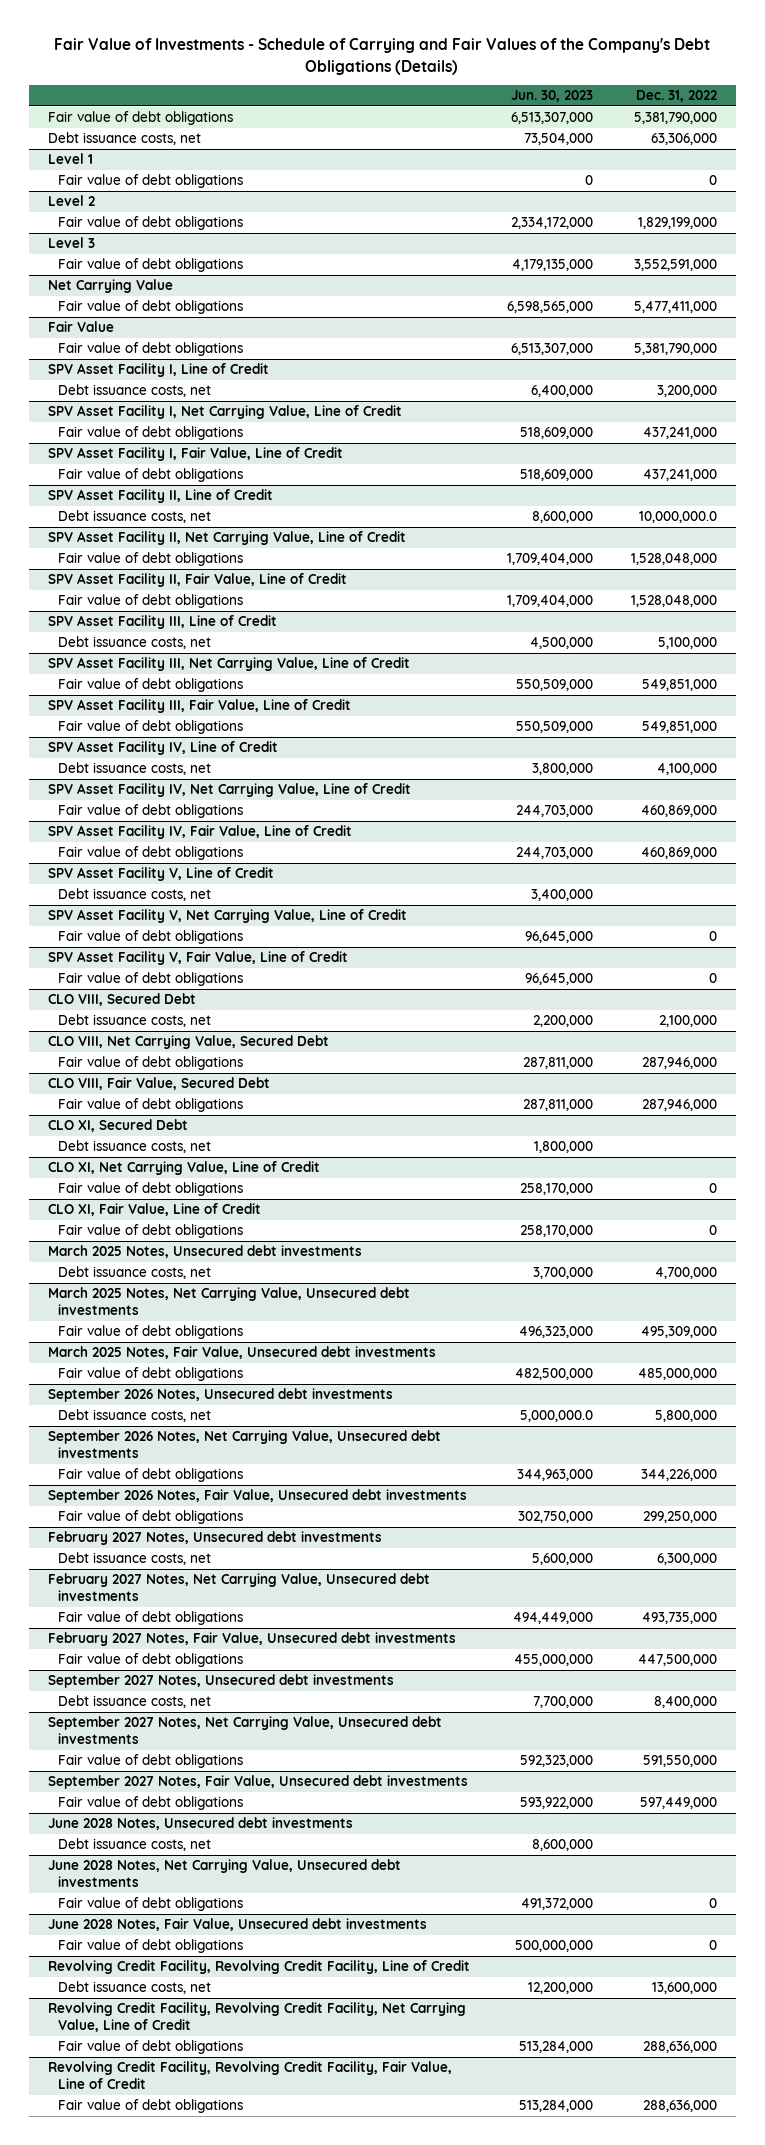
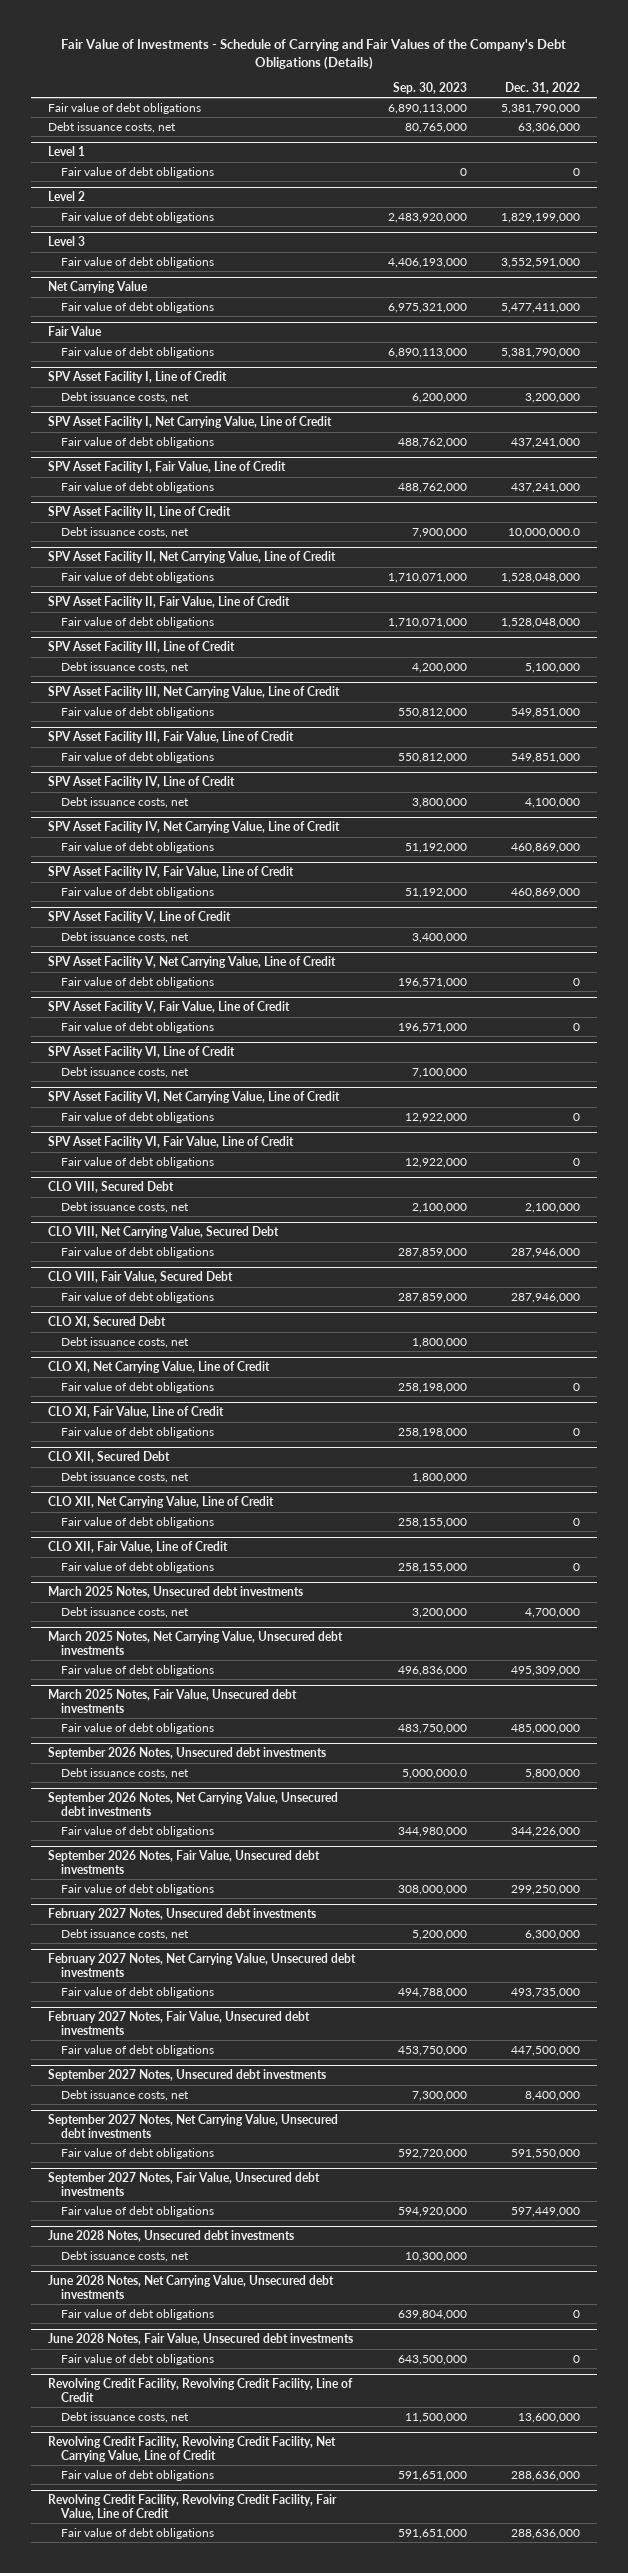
[511,90,594,103] Jun. 30, 2023 -> none
none -> [393,82,468,95] Sep. 30, 2023
none -> [47,1046,235,1059] SPV Asset Facility VI, Line of Credit
none -> [61,1066,190,1078] Debt issuance costs, net
none -> [47,1091,340,1104] SPV Asset Facility VI, Net Carrying Value, Line of Credit
none -> [61,1111,215,1123] Fair value of debt obligations
none -> [47,1136,294,1149] SPV Asset Facility VI, Fair Value, Line of Credit
none -> [61,1156,215,1168] Fair value of debt obligations
none -> [47,1451,170,1464] CLO XII, Secured Debt
none -> [61,1471,190,1483] Debt issuance costs, net
none -> [47,1496,274,1509] CLO XII, Net Carrying Value, Line of Credit
none -> [61,1516,215,1528] Fair value of debt obligations
none -> [47,1541,228,1554] CLO XII, Fair Value, Line of Credit
none -> [61,1561,215,1573] Fair value of debt obligations

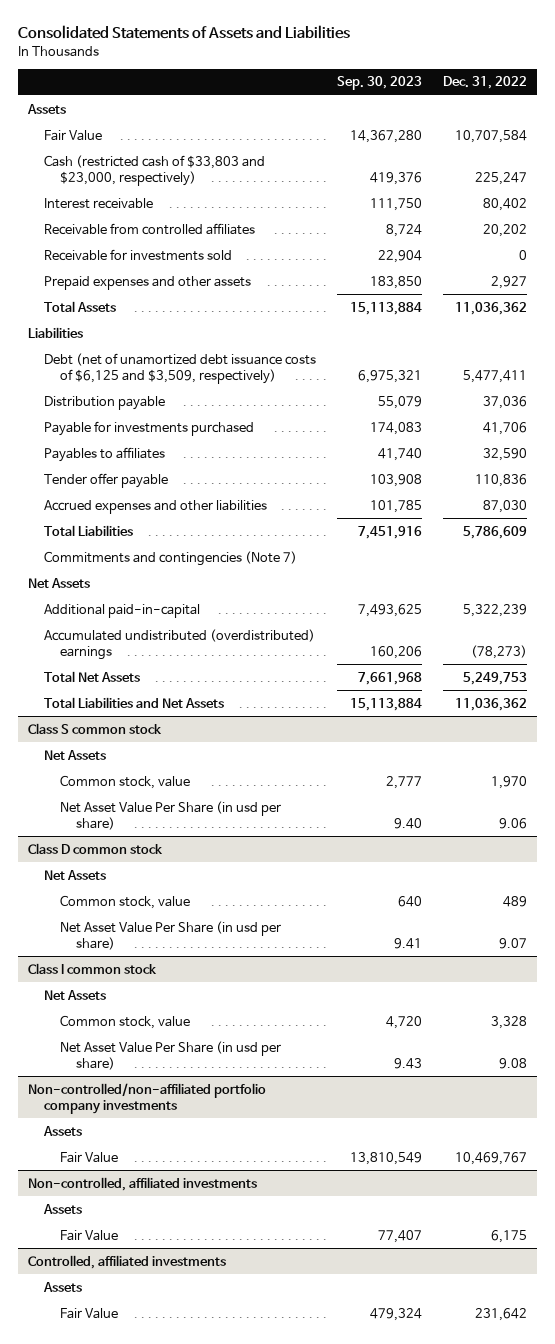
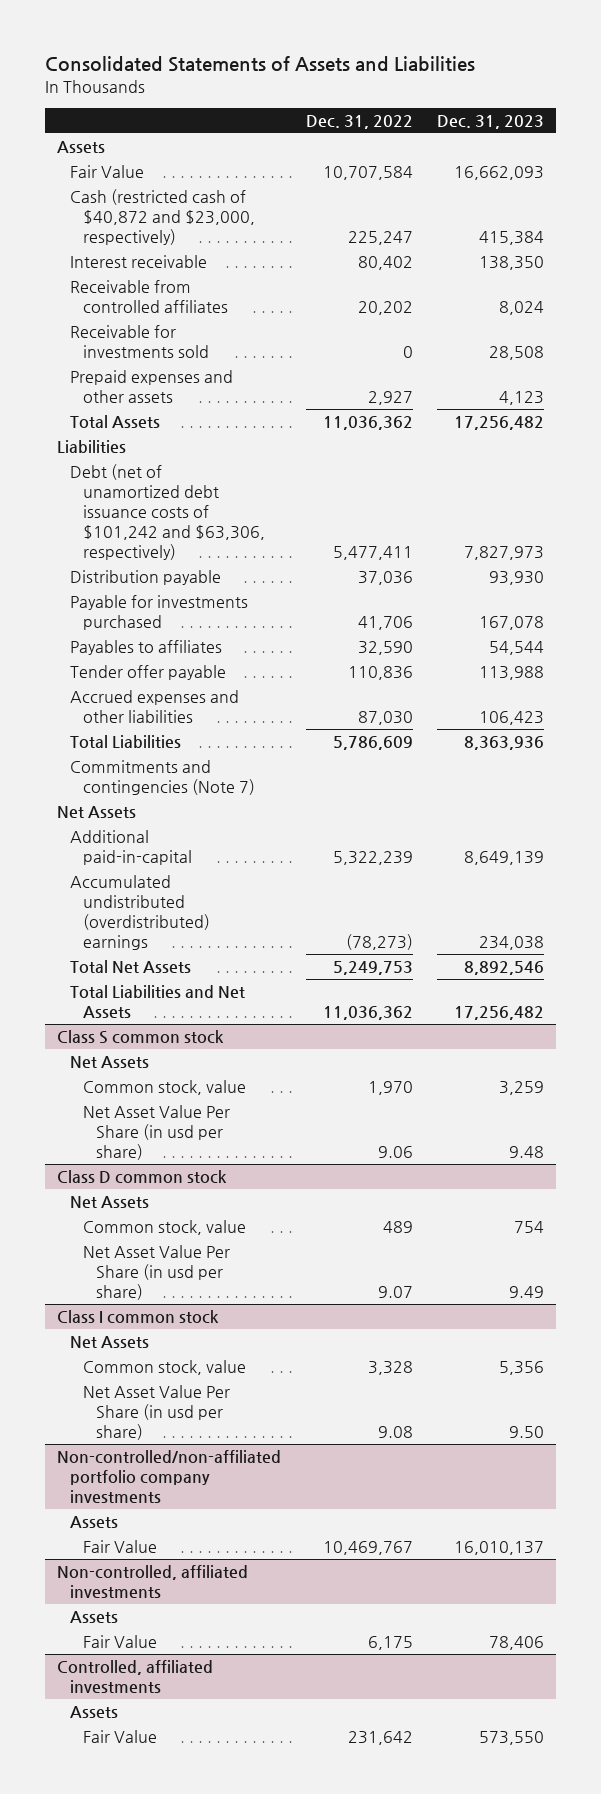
[336,76,422,91] Sep. 30, 2023 -> none
none -> [437,115,545,130] Dec. 31, 2023
[44,154,266,186] Cash (restricted cash of $33,803 and $23,000, respectively) -> [70,189,256,246] Cash (restricted cash of $40,872 and $23,000, respectively)
[44,352,317,384] Debt (net of unamortized debt issuance costs of $6,125 and $3,509, respectively) -> [70,464,266,561] Debt (net of unamortized debt issuance costs of $101,242 and $63,306, respectively)

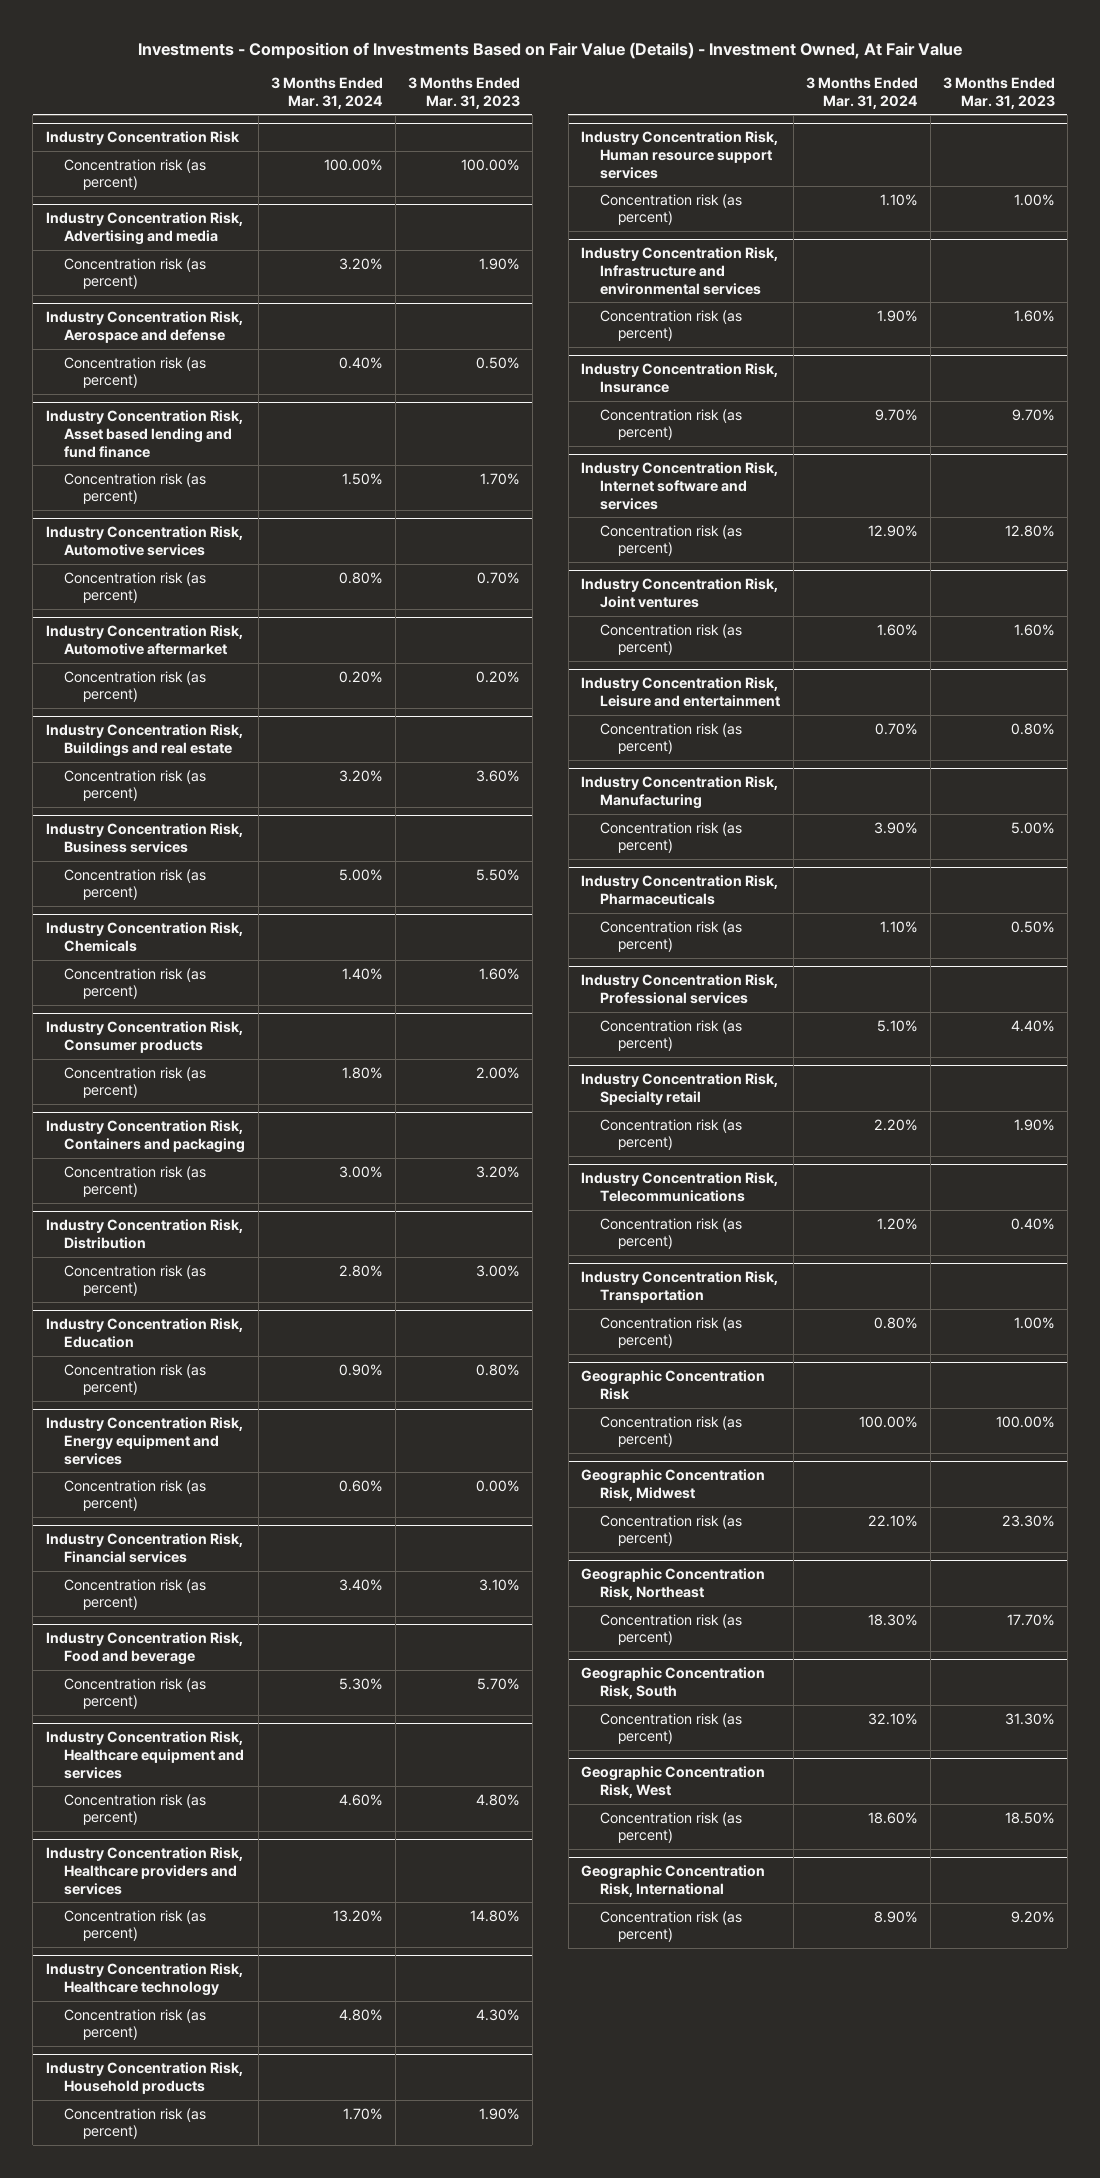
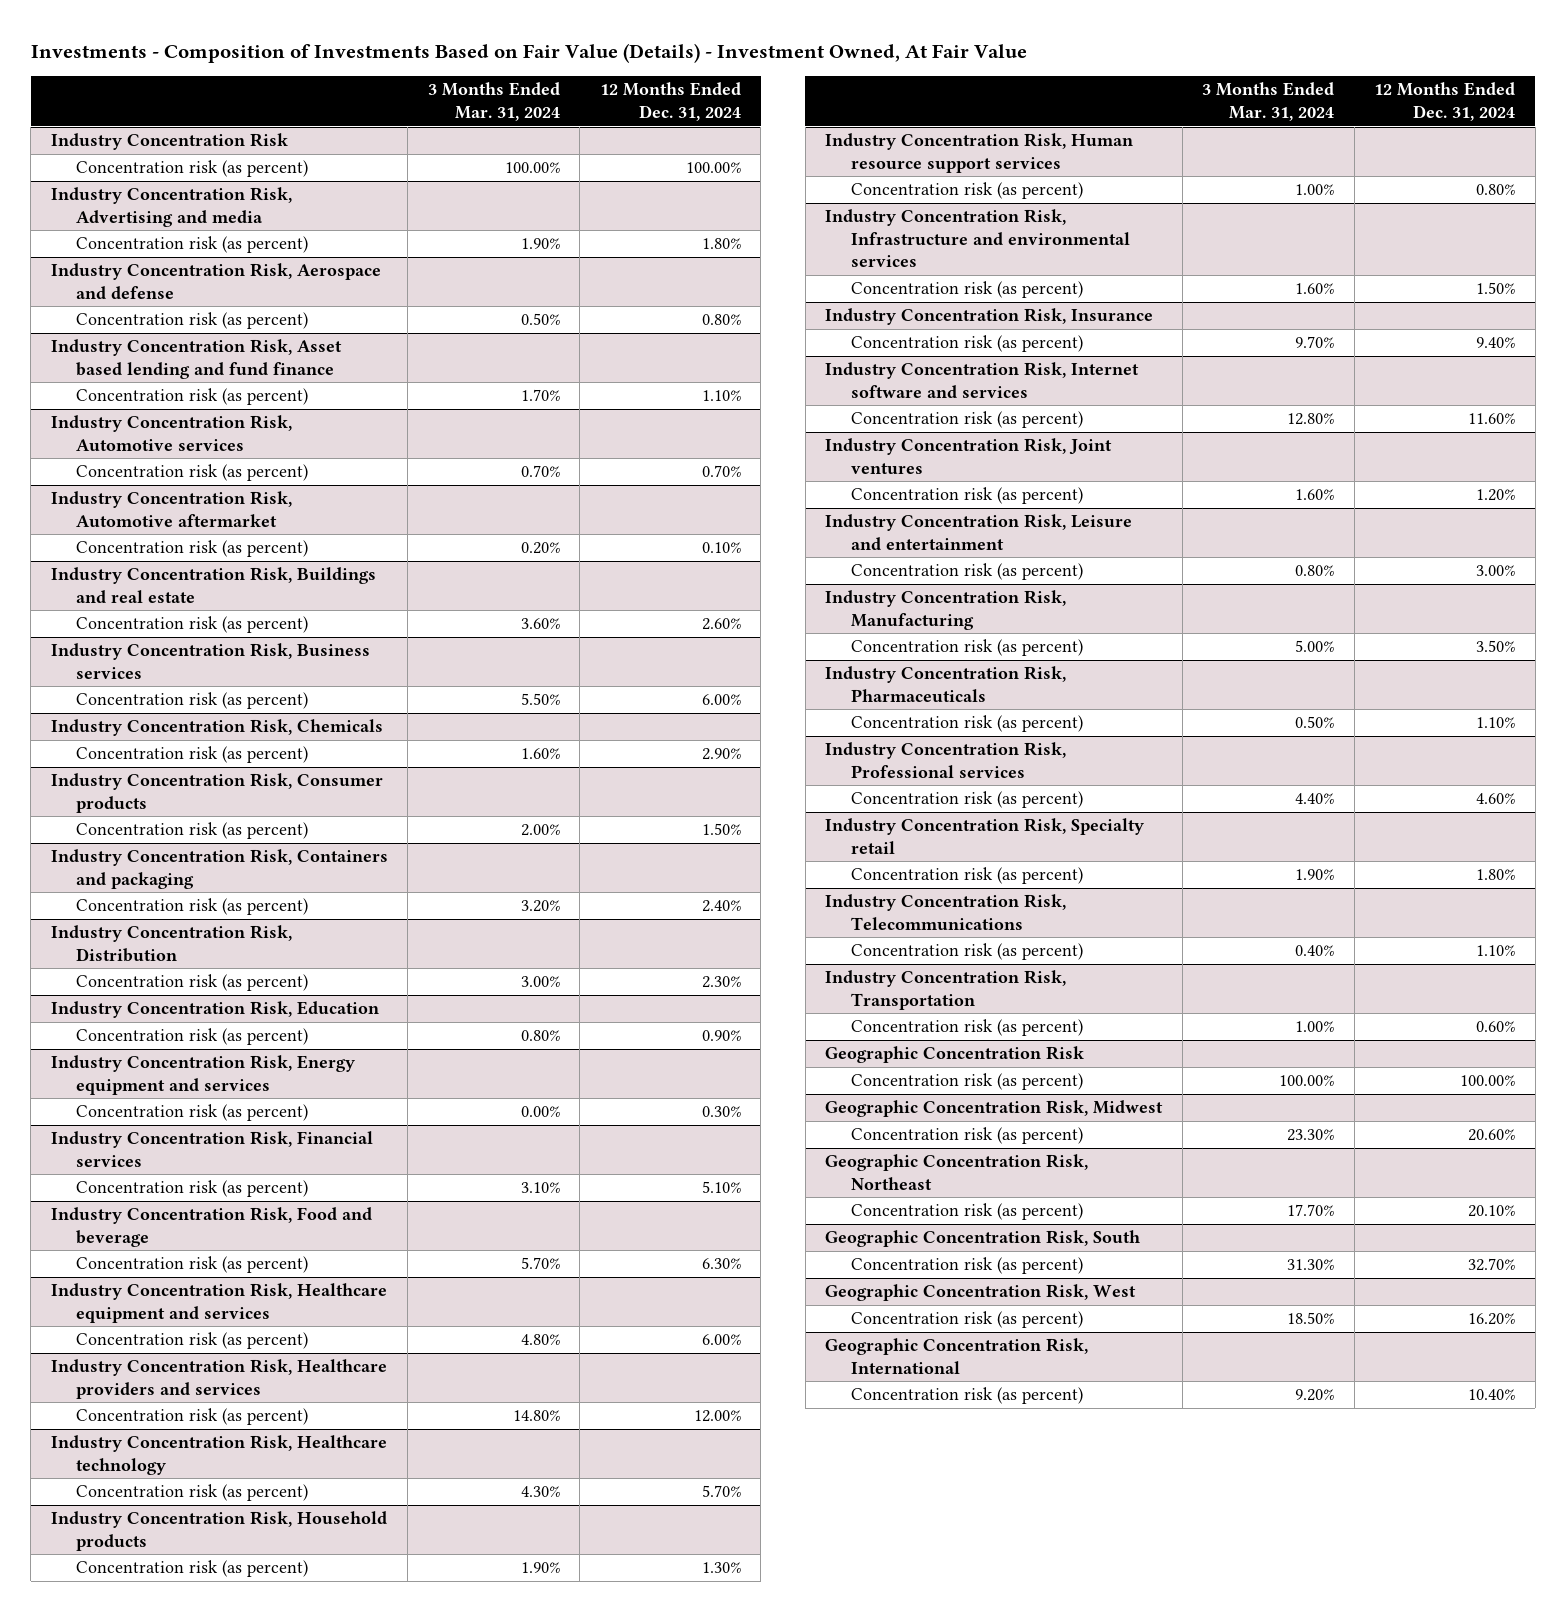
[407,77,520,109] 3 Months Ended Mar. 31, 2023 -> none
none -> [599,82,741,121] 12 Months Ended Dec. 31, 2024
[338,257,383,270] 3.20% -> [520,238,560,250] 1.90%
[338,356,383,369] 0.40% -> [520,313,560,326] 0.50%
[341,472,383,485] 1.50% -> [520,389,560,402] 1.70%
[338,571,383,584] 0.80% -> [520,465,560,478] 0.70%
[338,769,383,782] 3.20% -> [520,618,560,630] 3.60%
[338,868,383,881] 5.00% -> [520,693,560,706] 5.50%
[341,967,383,980] 1.40% -> [520,748,560,760] 1.60%
[341,1066,383,1079] 1.80% -> [520,824,560,837] 2.00%
[338,1165,383,1178] 3.00% -> [520,900,560,913] 3.20%
[338,1264,383,1277] 2.80% -> [520,976,560,988] 3.00%
[338,1363,383,1376] 0.90% -> [520,1030,560,1042] 0.80%
[338,1479,383,1492] 0.60% -> [520,1106,560,1118] 0.00%
[338,1578,383,1591] 3.40% -> [520,1182,560,1194] 3.10%
[338,1677,383,1690] 5.30% -> [520,1257,560,1270] 5.70%
[338,1793,383,1806] 4.60% -> [520,1334,560,1346] 4.80%
[332,1909,383,1922] 13.20% -> [512,1410,560,1422] 14.80%
[338,2008,383,2021] 4.80% -> [520,1486,560,1498] 4.30%
[342,2107,383,2120] 1.70% -> [520,1562,560,1574] 1.90%
[879,193,918,206] 1.10% -> [1295,184,1335,196] 1.00%
[876,309,918,322] 1.90% -> [1295,283,1335,295] 1.60%
[867,524,918,537] 12.90% -> [1287,413,1335,426] 12.80%
[874,722,918,735] 0.70% -> [1295,565,1335,577] 0.80%
[873,821,918,834] 3.90% -> [1295,640,1335,653] 5.00%
[879,920,918,933] 1.10% -> [1295,716,1335,729] 0.50%
[876,1019,918,1032] 5.10% -> [1295,793,1335,805] 4.40%
[873,1118,918,1131] 2.20% -> [1295,869,1335,881] 1.90%
[876,1217,918,1230] 1.20% -> [1295,945,1335,957] 0.40%
[873,1316,918,1329] 0.80% -> [1295,1021,1335,1033] 1.00%
[867,1514,918,1527] 22.10% -> [1287,1129,1335,1142] 23.30%
[867,1613,918,1626] 18.30% -> [1287,1204,1335,1217] 17.70%
[867,1712,918,1725] 32.10% -> [1287,1259,1335,1271] 31.30%
[867,1811,918,1824] 18.60% -> [1287,1312,1335,1325] 18.50%
[873,1910,918,1923] 8.90% -> [1295,1389,1335,1402] 9.20%

